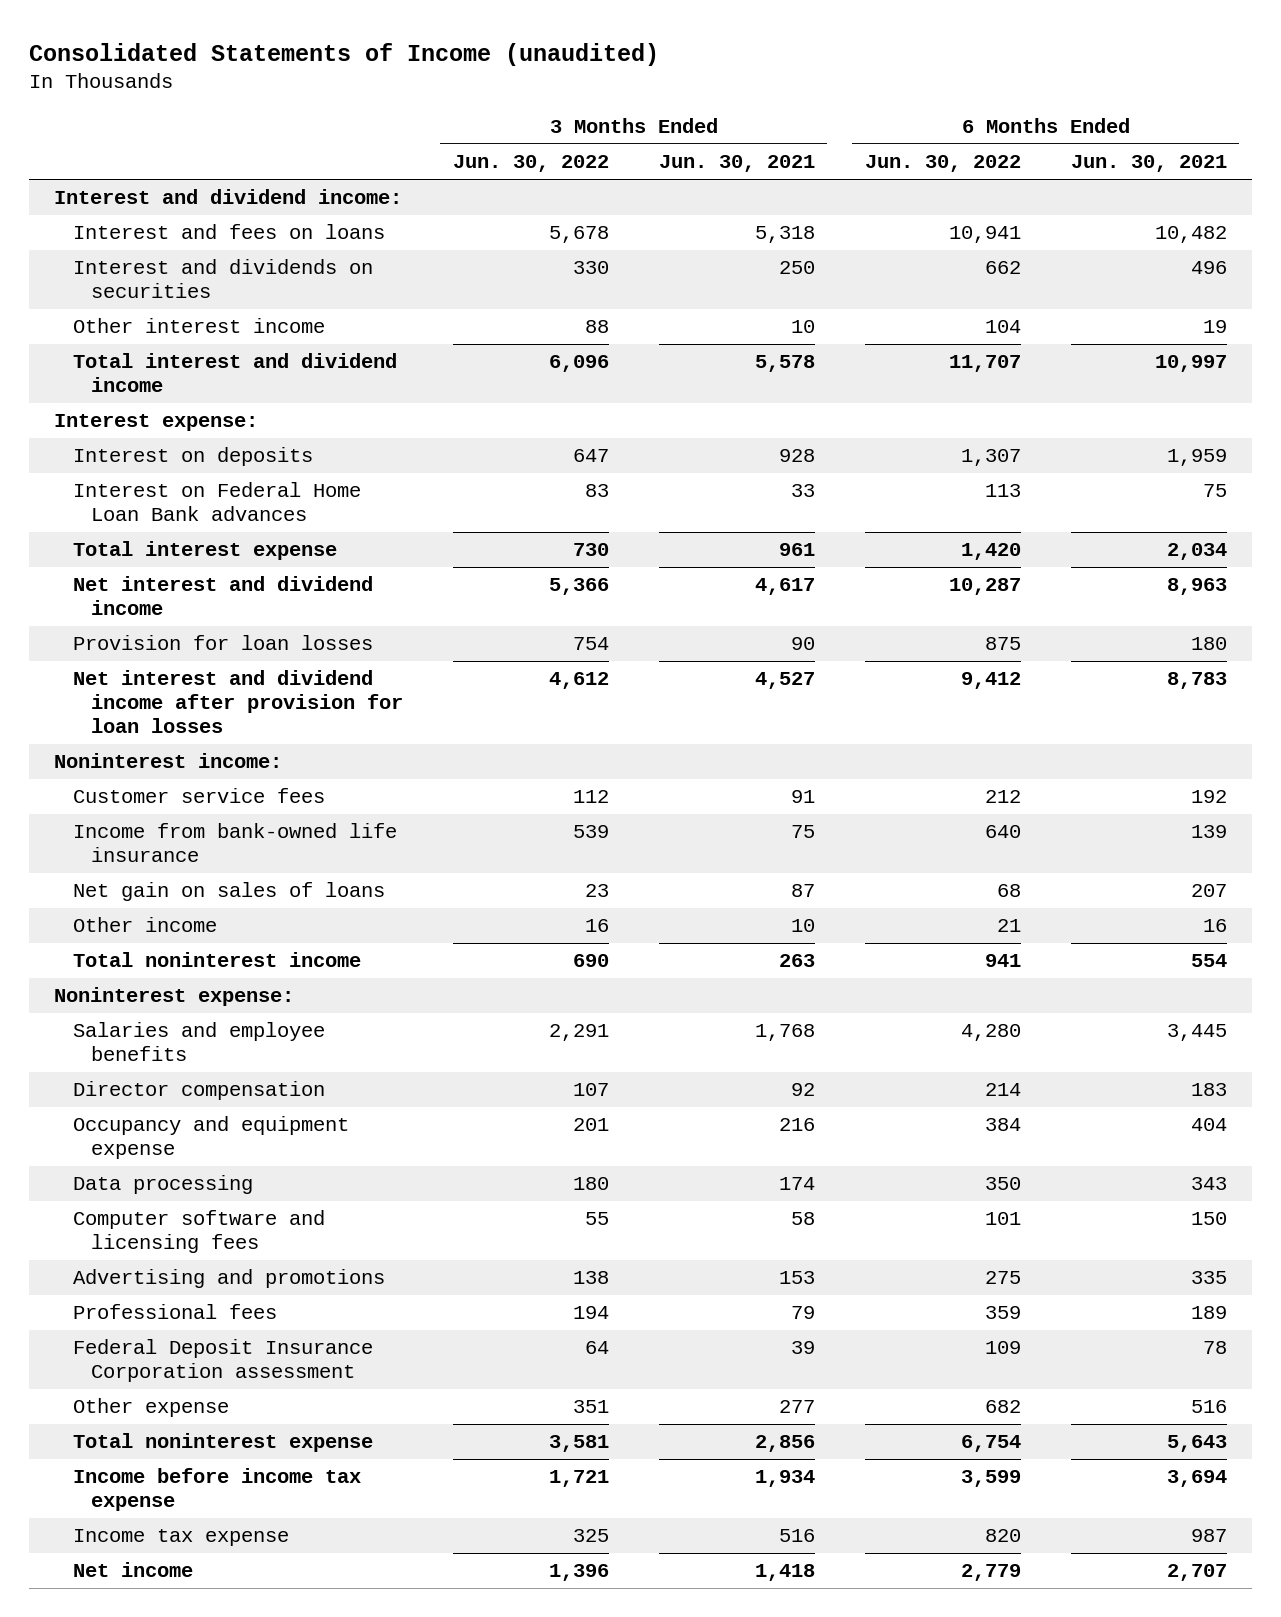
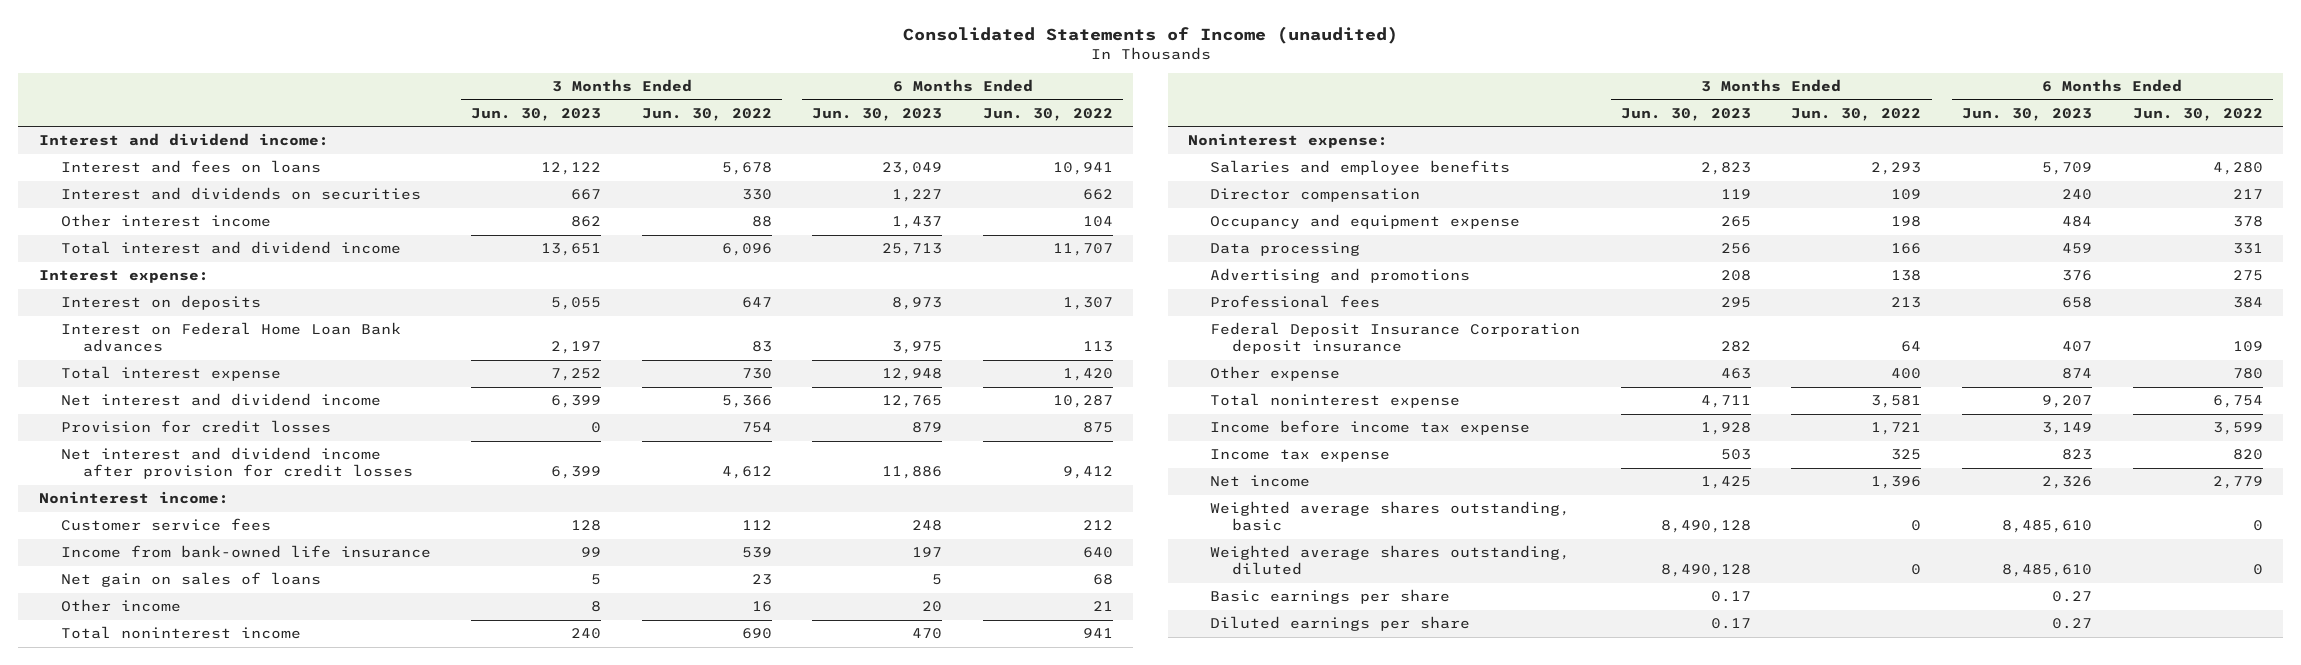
[658,155,815,173] Jun. 30, 2021 -> none
[1070,155,1227,173] Jun. 30, 2021 -> none
none -> [471,107,602,121] Jun. 30, 2023
none -> [812,107,943,121] Jun. 30, 2023
[72,635,373,651] Provision for loan losses -> [60,420,331,434] Provision for credit losses
[72,670,403,734] Net interest and dividend income after provision for loan losses -> [60,447,413,480] Net interest and dividend income after provision for credit losses
[72,1210,325,1254] Computer software and licensing fees -> none
[548,1024,609,1042] 2,291 -> [1871,162,1922,176] 2,293
[572,1083,609,1097] 107 -> [1891,189,1922,201] 109
[984,1083,1021,1097] 214 -> [2232,189,2263,200] 217
[572,1118,609,1132] 201 -> [1891,216,1922,228] 198
[984,1118,1021,1132] 384 -> [2232,216,2263,228] 378
[572,1177,609,1191] 180 -> [1891,243,1922,255] 166
[984,1177,1021,1191] 350 -> [2232,243,2263,255] 331
[572,1306,609,1320] 194 -> [1891,297,1922,309] 213
[984,1306,1021,1320] 359 -> [2232,297,2263,309] 384
[72,1339,373,1383] Federal Deposit Insurance Corporation assessment -> [1210,322,1581,355] Federal Deposit Insurance Corporation deposit insurance
[572,1400,609,1414] 351 -> [1891,368,1922,380] 400
[984,1400,1021,1414] 682 -> [2232,368,2263,380] 780
none -> [1210,501,1571,532] Weighted average shares outstanding, basic
none -> [1210,545,1571,576] Weighted average shares outstanding, diluted
none -> [1210,589,1451,605] Basic earnings per share
none -> [1210,616,1471,632] Diluted earnings per share

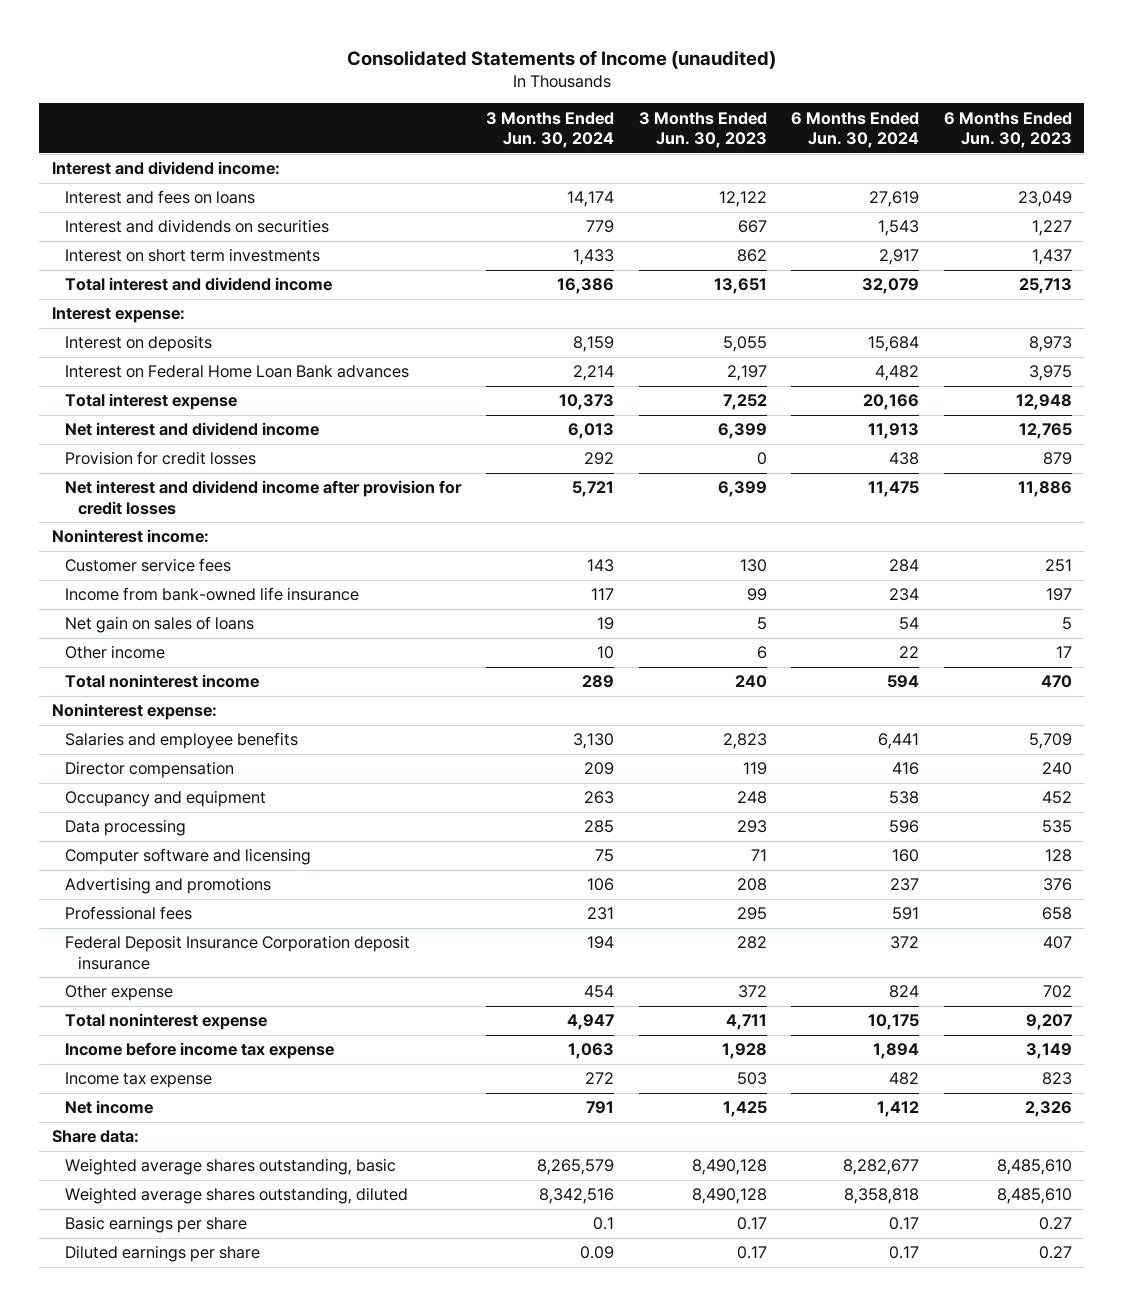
[641,107,772,121] Jun. 30, 2022 -> none
[982,107,1113,121] Jun. 30, 2022 -> none
none -> [485,111,614,149] 3 Months Ended Jun. 30, 2024
none -> [791,111,920,149] 6 Months Ended Jun. 30, 2024
[60,214,271,228] Other interest income -> [65,248,321,263] Interest on short term investments
[571,520,602,532] 128 -> [739,559,767,573] 130
[912,520,943,532] 248 -> [1044,559,1072,573] 251
[591,601,602,613] 8 -> [756,646,767,660] 6
[922,601,943,613] 20 -> [1055,646,1072,659] 17
[1210,214,1521,230] Occupancy and equipment expense -> [65,790,267,808] Occupancy and equipment
[1720,216,1751,228] 265 -> [736,791,767,805] 248
[2062,216,2093,228] 484 -> [1041,791,1072,805] 452
[1720,243,1751,255] 256 -> [736,820,767,834] 293
[2062,243,2093,255] 459 -> [1041,820,1072,834] 535
none -> [65,848,312,866] Computer software and licensing
[1720,368,1751,380] 463 -> [737,985,767,999] 372
[2062,368,2093,380] 874 -> [1042,985,1072,999] 702
none -> [51,1130,139,1144] Share data:

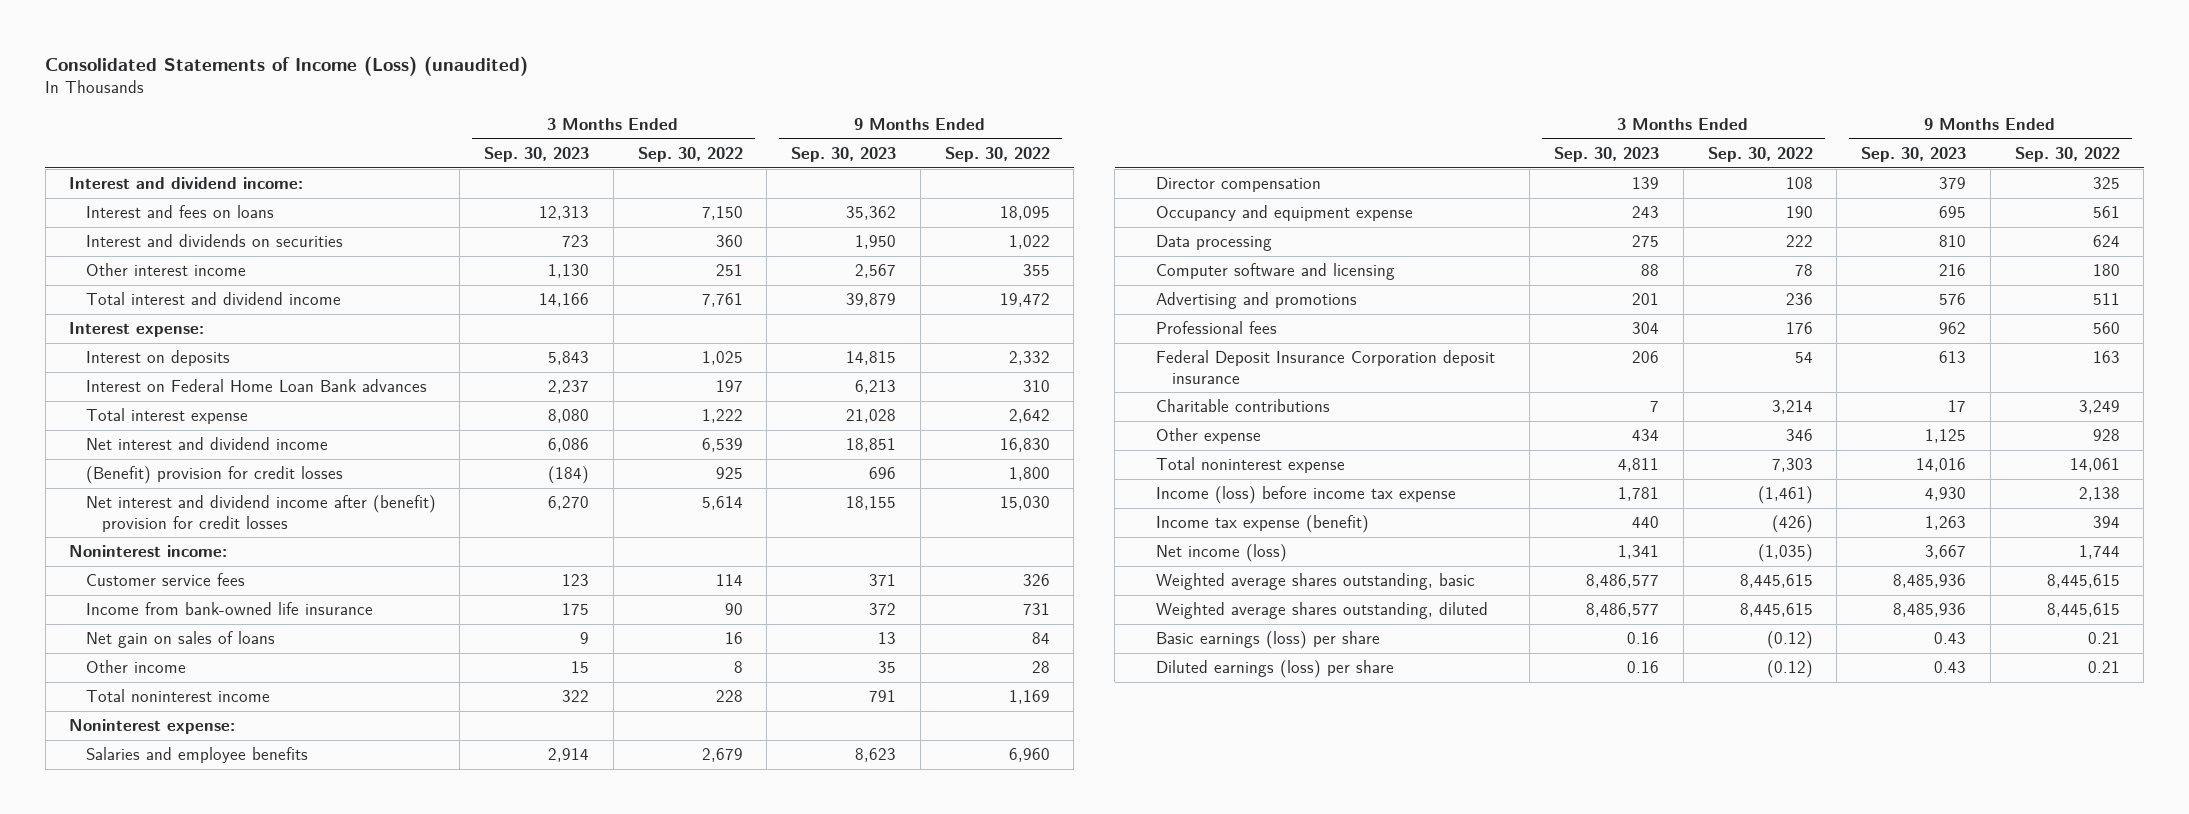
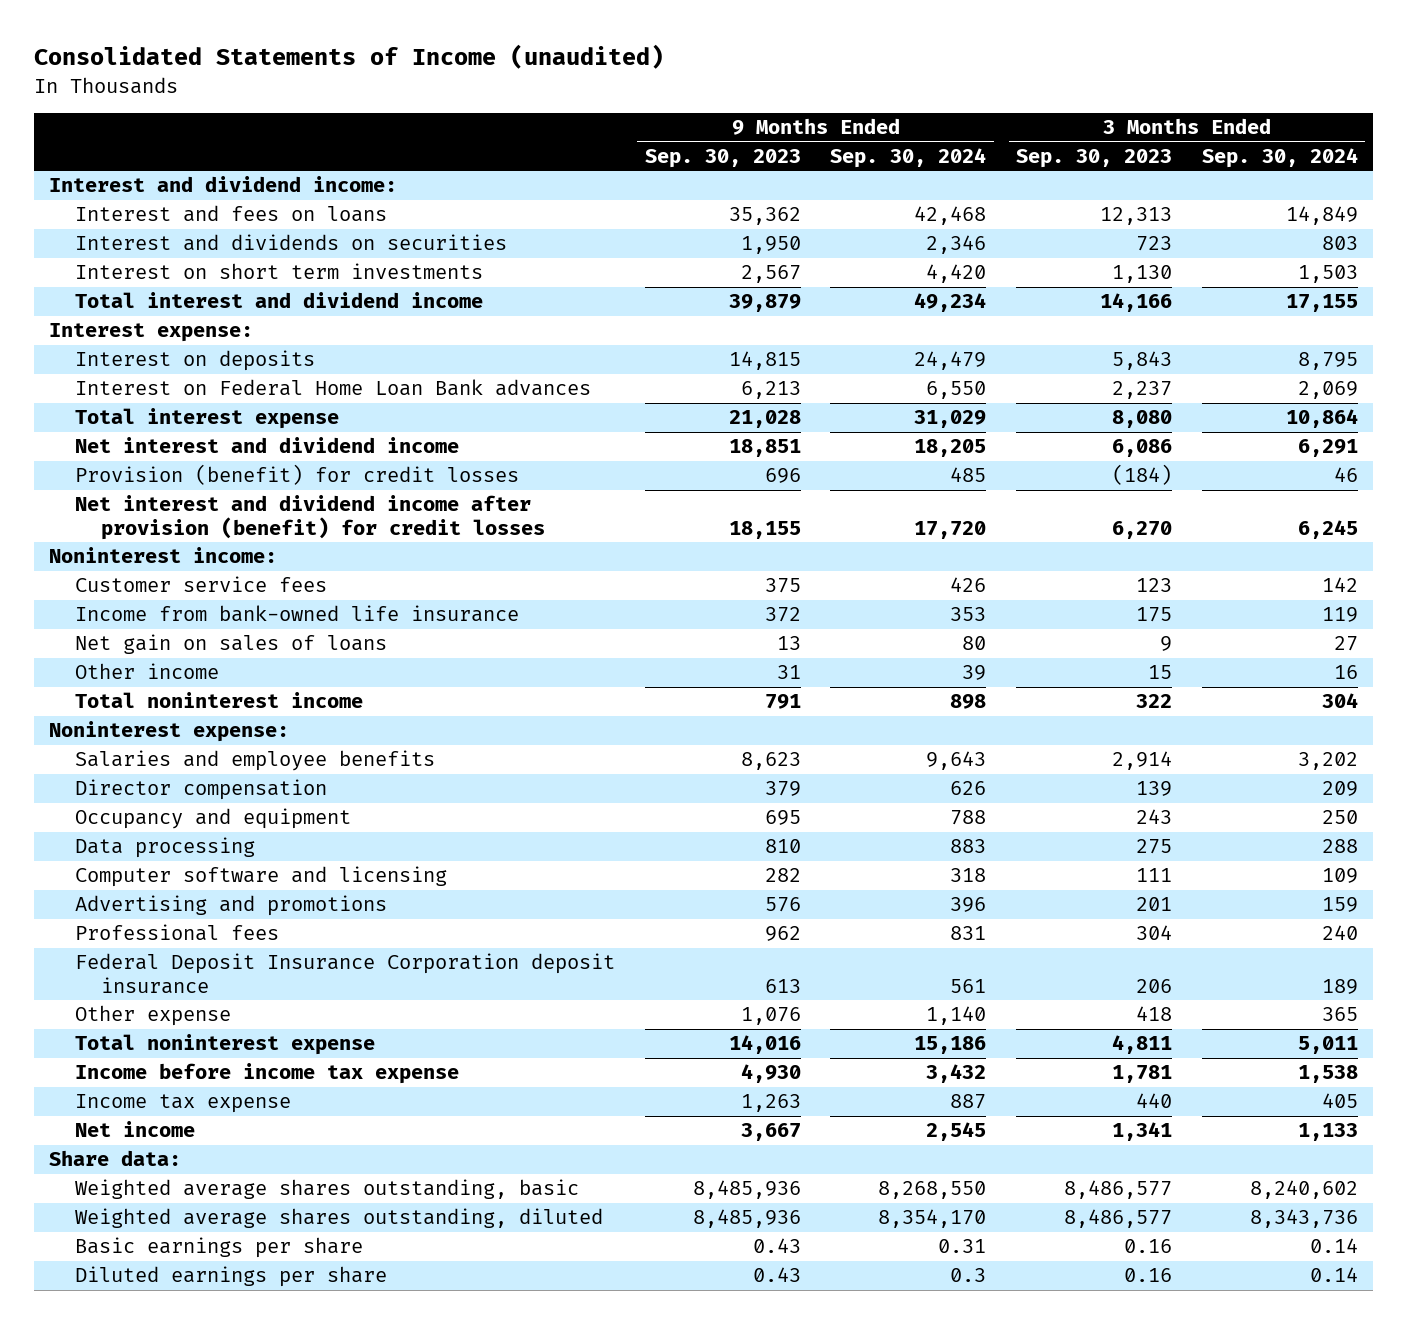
[45,55,529,76] Consolidated Statements of Income (Loss) (unaudited) -> [34,44,665,70] Consolidated Statements of Income (unaudited)
[637,146,743,162] Sep. 30, 2022 -> none
[944,146,1050,162] Sep. 30, 2022 -> none
none -> [830,148,987,169] Sep. 30, 2024
none -> [1201,148,1358,169] Sep. 30, 2024
[85,263,246,277] Other interest income -> [74,263,483,280] Interest on short term investments
[85,466,343,485] (Benefit) provision for credit losses -> [74,464,519,486] Provision (benefit) for credit losses
[85,495,436,532] Net interest and dividend income after (benefit) provision for credit losses -> [74,495,545,540] Net interest and dividend income after provision (benefit) for credit losses
[869,574,897,587] 371 -> [764,578,801,594] 375
[878,661,897,674] 35 -> [776,665,801,680] 31
[1155,205,1413,222] Occupancy and equipment expense -> [74,808,351,830] Occupancy and equipment
[1641,264,1660,277] 88 -> [1136,868,1173,883] 111
[1939,264,1967,277] 216 -> [764,868,801,883] 282
[1155,399,1330,413] Charitable contributions -> none
[1632,429,1660,442] 434 -> [1136,1006,1173,1022] 418
[1925,429,1967,444] 1,125 -> [740,1007,801,1026] 1,076
[1155,486,1456,505] Income (loss) before income tax expense -> [74,1063,459,1085] Income before income tax expense
[1155,515,1369,534] Income tax expense (benefit) -> [74,1094,291,1114] Income tax expense
[1155,544,1287,563] Net income (loss) -> [74,1121,195,1138] Net income
none -> [49,1150,182,1167] Share data:
[1155,631,1380,650] Basic earnings (loss) per share -> [74,1237,363,1259] Basic earnings per share
[1155,660,1394,679] Diluted earnings (loss) per share -> [74,1266,387,1288] Diluted earnings per share

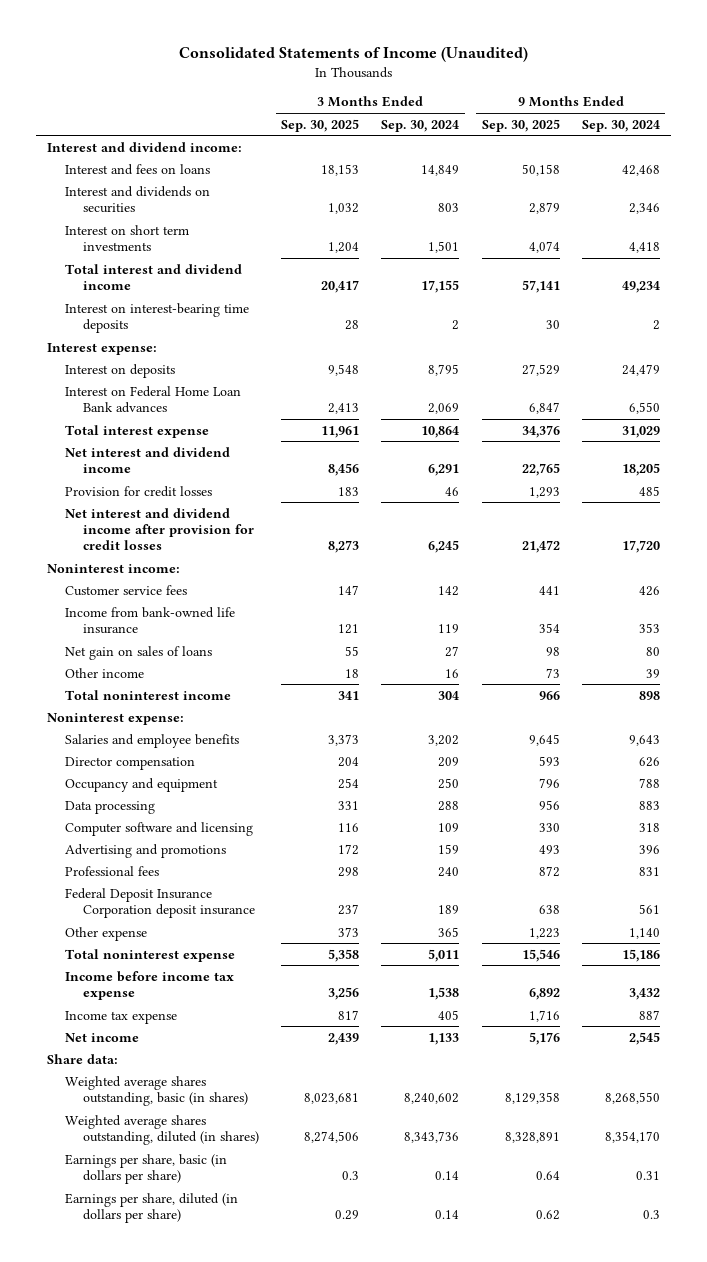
[34,44,665,70] Consolidated Statements of Income (unaudited) -> [178,46,528,62] Consolidated Statements of Income (Unaudited)
[644,149,801,169] Sep. 30, 2023 -> none
[1016,149,1173,169] Sep. 30, 2023 -> none
none -> [281,118,360,132] Sep. 30, 2025
none -> [481,118,560,132] Sep. 30, 2025
[926,264,987,284] 4,420 -> [628,241,660,253] 4,418
[1297,265,1358,284] 1,503 -> [428,240,460,253] 1,501
none -> [65,302,250,333] Interest on interest-bearing time deposits
[74,464,519,486] Provision (benefit) for credit losses -> [65,485,213,497] Provision for credit losses
[74,495,545,540] Net interest and dividend income after provision (benefit) for credit losses -> [65,507,254,551] Net interest and dividend income after provision for credit losses
[74,1179,579,1200] Weighted average shares outstanding, basic -> [65,1075,248,1106] Weighted average shares outstanding, basic (in shares)
[74,1208,603,1229] Weighted average shares outstanding, diluted -> [65,1114,259,1145] Weighted average shares outstanding, diluted (in shares)
[74,1237,363,1259] Basic earnings per share -> [65,1153,228,1184] Earnings per share, basic (in dollars per share)
[74,1266,387,1288] Diluted earnings per share -> [65,1192,239,1223] Earnings per share, diluted (in dollars per share)

